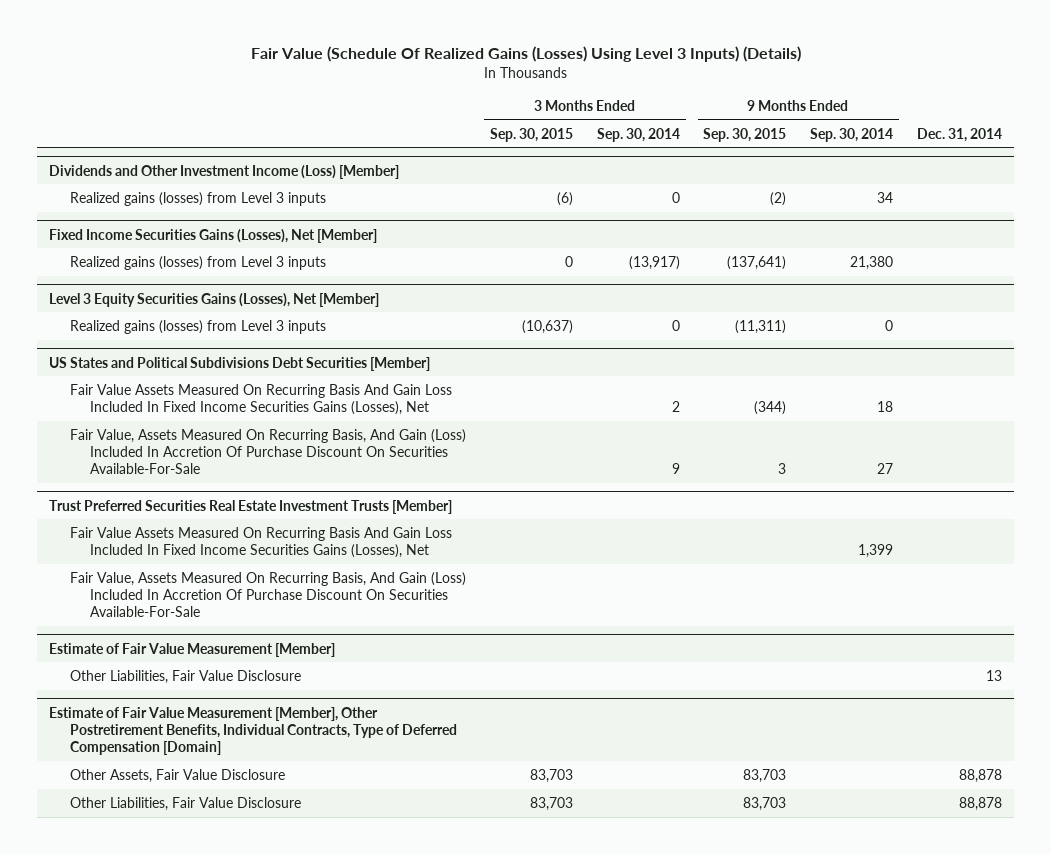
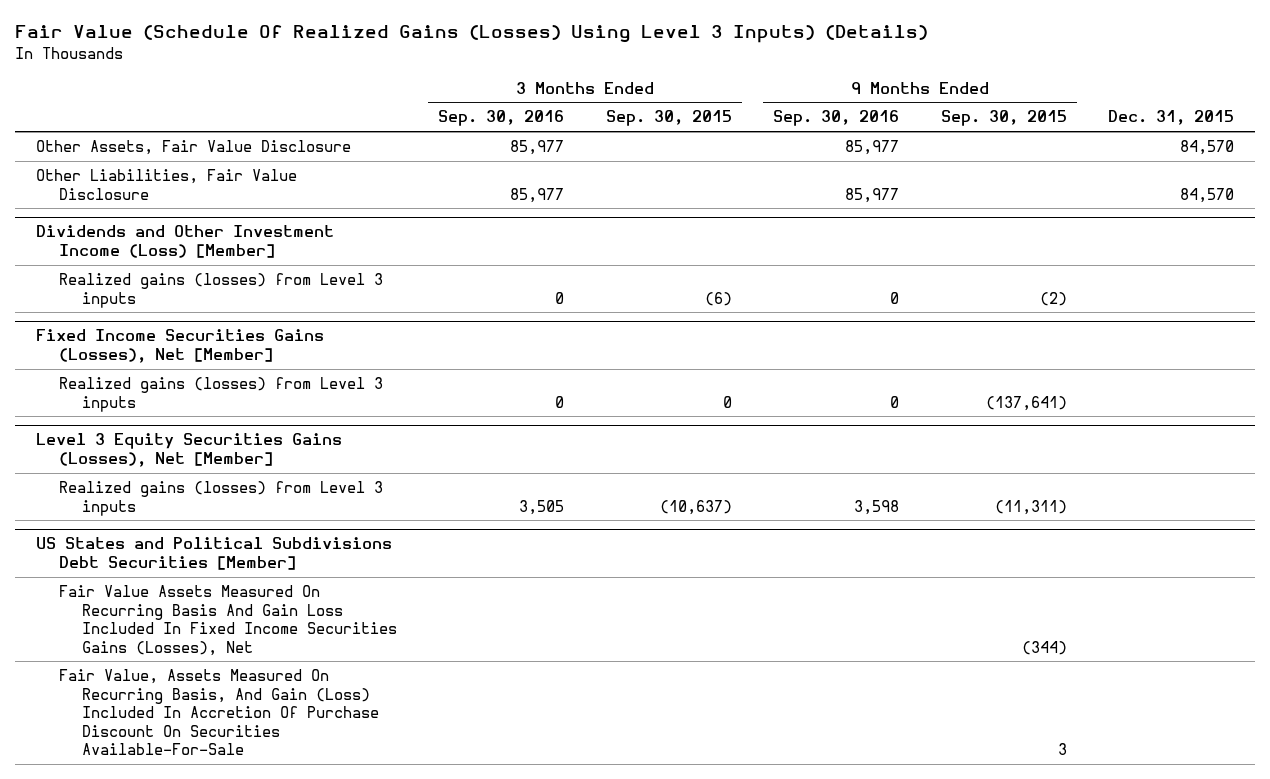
[596,127,680,142] Sep. 30, 2014 -> none
[810,127,894,142] Sep. 30, 2014 -> none
[917,127,1003,142] Dec. 31, 2014 -> none
none -> [438,110,565,127] Sep. 30, 2016
none -> [773,110,900,127] Sep. 30, 2016
none -> [1108,110,1235,126] Dec. 31, 2015
none -> [35,140,351,156] Other Assets, Fair Value Disclosure
none -> [35,169,297,200] Other Liabilities, Fair Value Disclosure
[48,499,452,514] Trust Preferred Securities Real Estate Investment Trusts [Member] -> none
[69,526,452,559] Fair Value Assets Measured On Recurring Basis And Gain Loss Included In Fixed Income Securities Gains (Losses), Net -> none
[69,571,466,618] Fair Value, Assets Measured On Recurring Basis, And Gain (Loss) Included In Accretion Of Purchase Discount On Securities Available-For-Sale -> none
[48,642,335,657] Estimate of Fair Value Measurement [Member] -> none
[69,669,301,684] Other Liabilities, Fair Value Disclosure -> none
[48,706,457,755] Estimate of Fair Value Measurement [Member], Other Postretirement Benefits, Individual Contracts, Type of Deferred Compensation [Domain] -> none
[69,768,285,783] Other Assets, Fair Value Disclosure -> none
[69,796,301,811] Other Liabilities, Fair Value Disclosure -> none

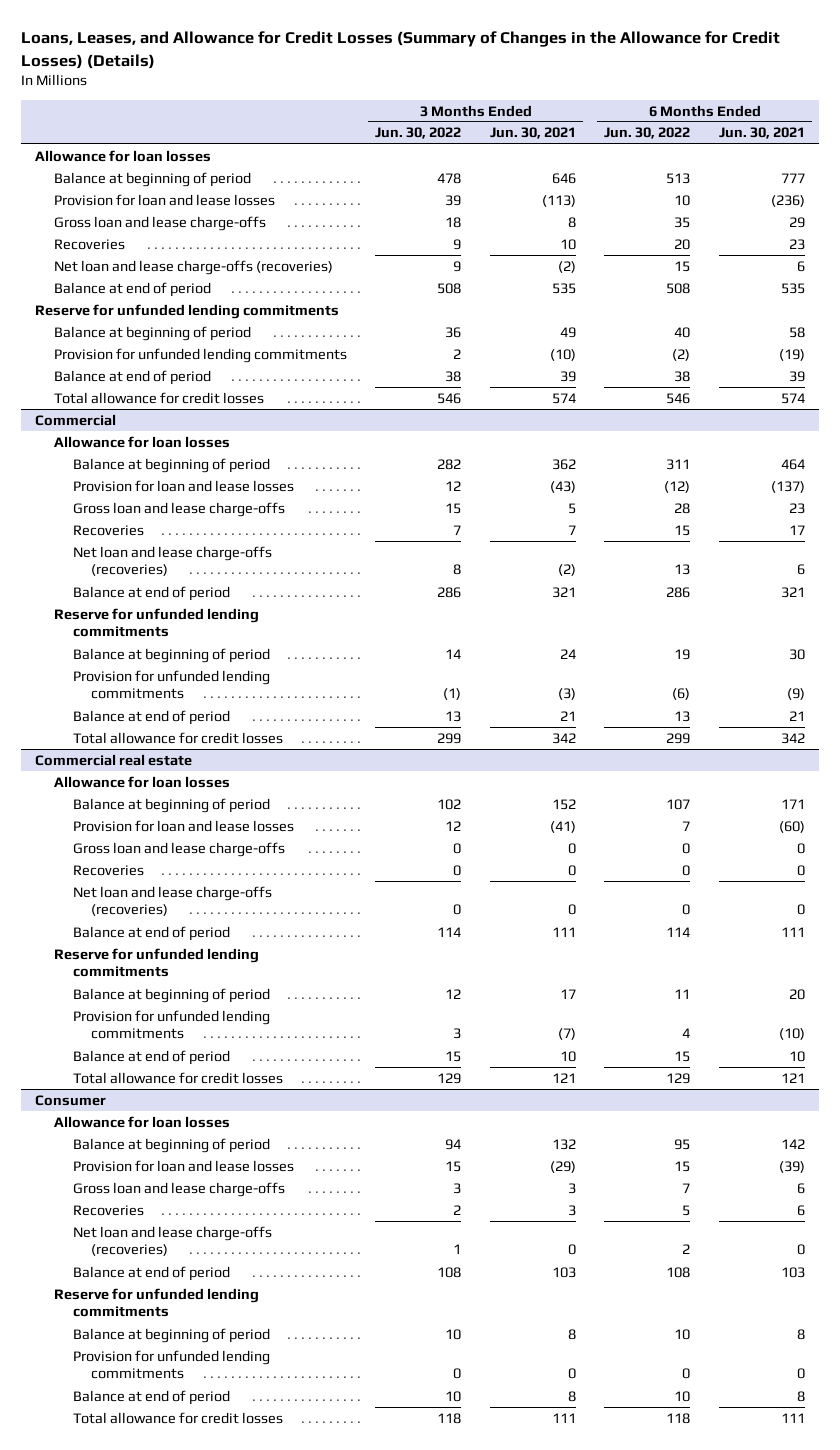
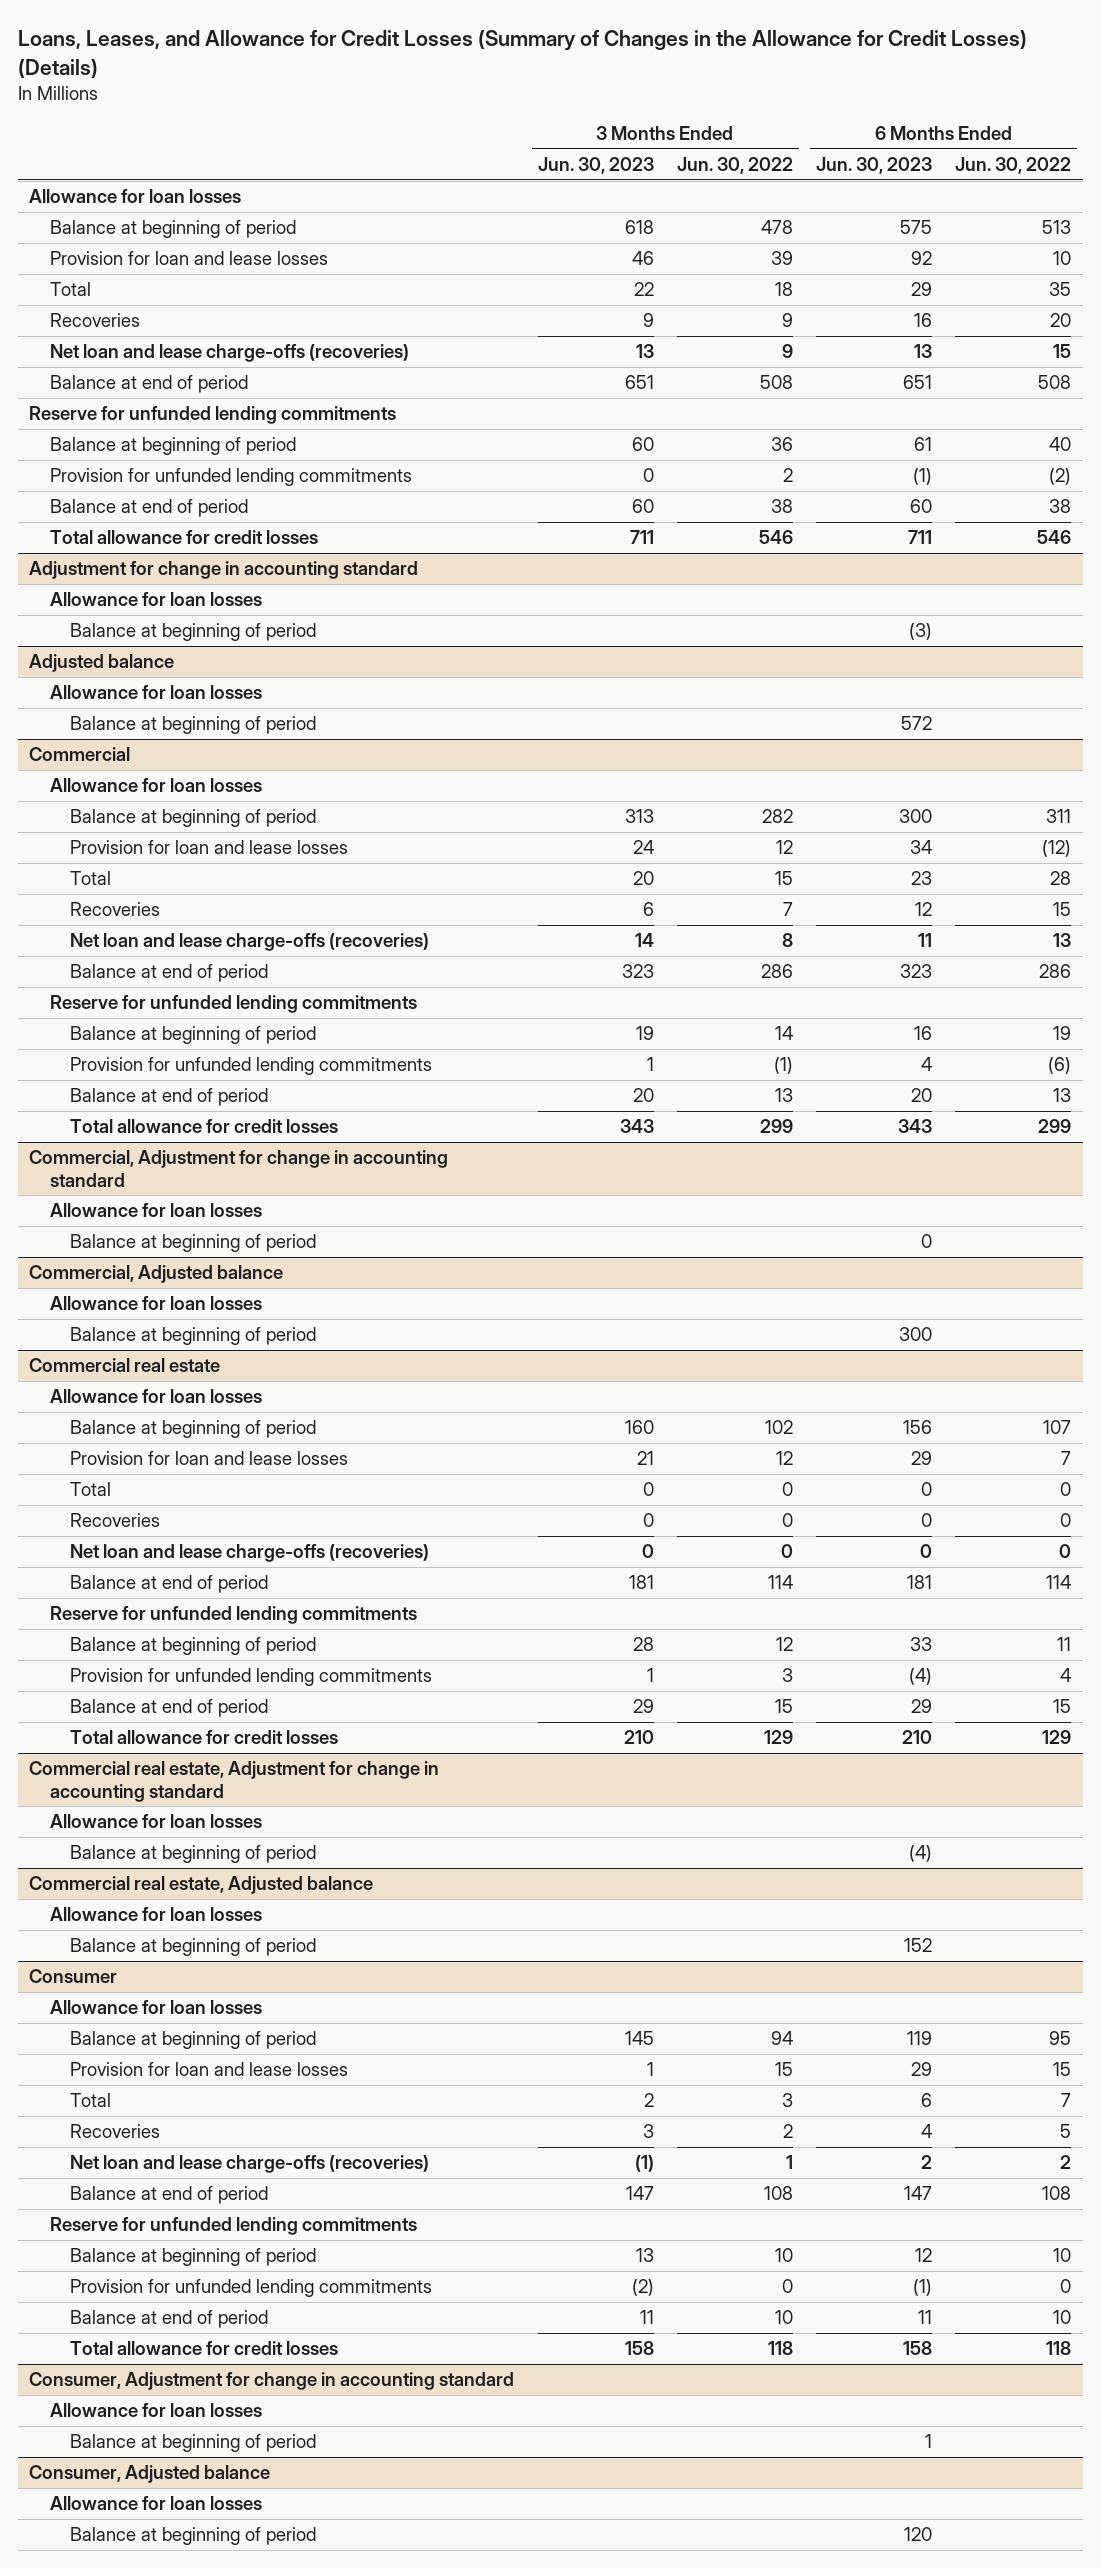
[489,127,576,140] Jun. 30, 2021 -> none
[718,127,805,140] Jun. 30, 2021 -> none
none -> [537,156,654,174] Jun. 30, 2023
none -> [815,156,932,174] Jun. 30, 2023
[53,215,266,231] Gross loan and lease charge-offs -> [49,282,91,297] Total
none -> [29,561,419,580] Adjustment for change in accounting standard
none -> [49,592,262,607] Allowance for loan losses
none -> [69,623,316,642] Balance at beginning of period
none -> [29,654,175,673] Adjusted balance
none -> [49,685,262,700] Allowance for loan losses
none -> [69,716,316,735] Balance at beginning of period
[72,501,285,517] Gross loan and lease charge-offs -> [69,871,111,886] Total
none -> [29,1150,449,1187] Commercial, Adjustment for change in accounting standard
none -> [49,1203,262,1218] Allowance for loan losses
none -> [69,1234,316,1253] Balance at beginning of period
none -> [29,1265,284,1284] Commercial, Adjusted balance
none -> [49,1296,262,1311] Allowance for loan losses
none -> [69,1327,316,1346] Balance at beginning of period
[72,841,285,857] Gross loan and lease charge-offs -> [69,1482,111,1497] Total
none -> [29,1761,440,1802] Commercial real estate, Adjustment for change in accounting standard
none -> [49,1814,262,1829] Allowance for loan losses
none -> [69,1845,316,1864] Balance at beginning of period
none -> [29,1876,374,1895] Commercial real estate, Adjusted balance
none -> [49,1907,262,1922] Allowance for loan losses
none -> [69,1938,316,1957] Balance at beginning of period
[72,1181,285,1197] Gross loan and lease charge-offs -> [69,2093,111,2108] Total
none -> [29,2372,515,2391] Consumer, Adjustment for change in accounting standard
none -> [49,2403,262,2418] Allowance for loan losses
none -> [69,2434,316,2453] Balance at beginning of period
none -> [29,2465,271,2484] Consumer, Adjusted balance
none -> [49,2496,262,2511] Allowance for loan losses
none -> [69,2527,316,2546] Balance at beginning of period

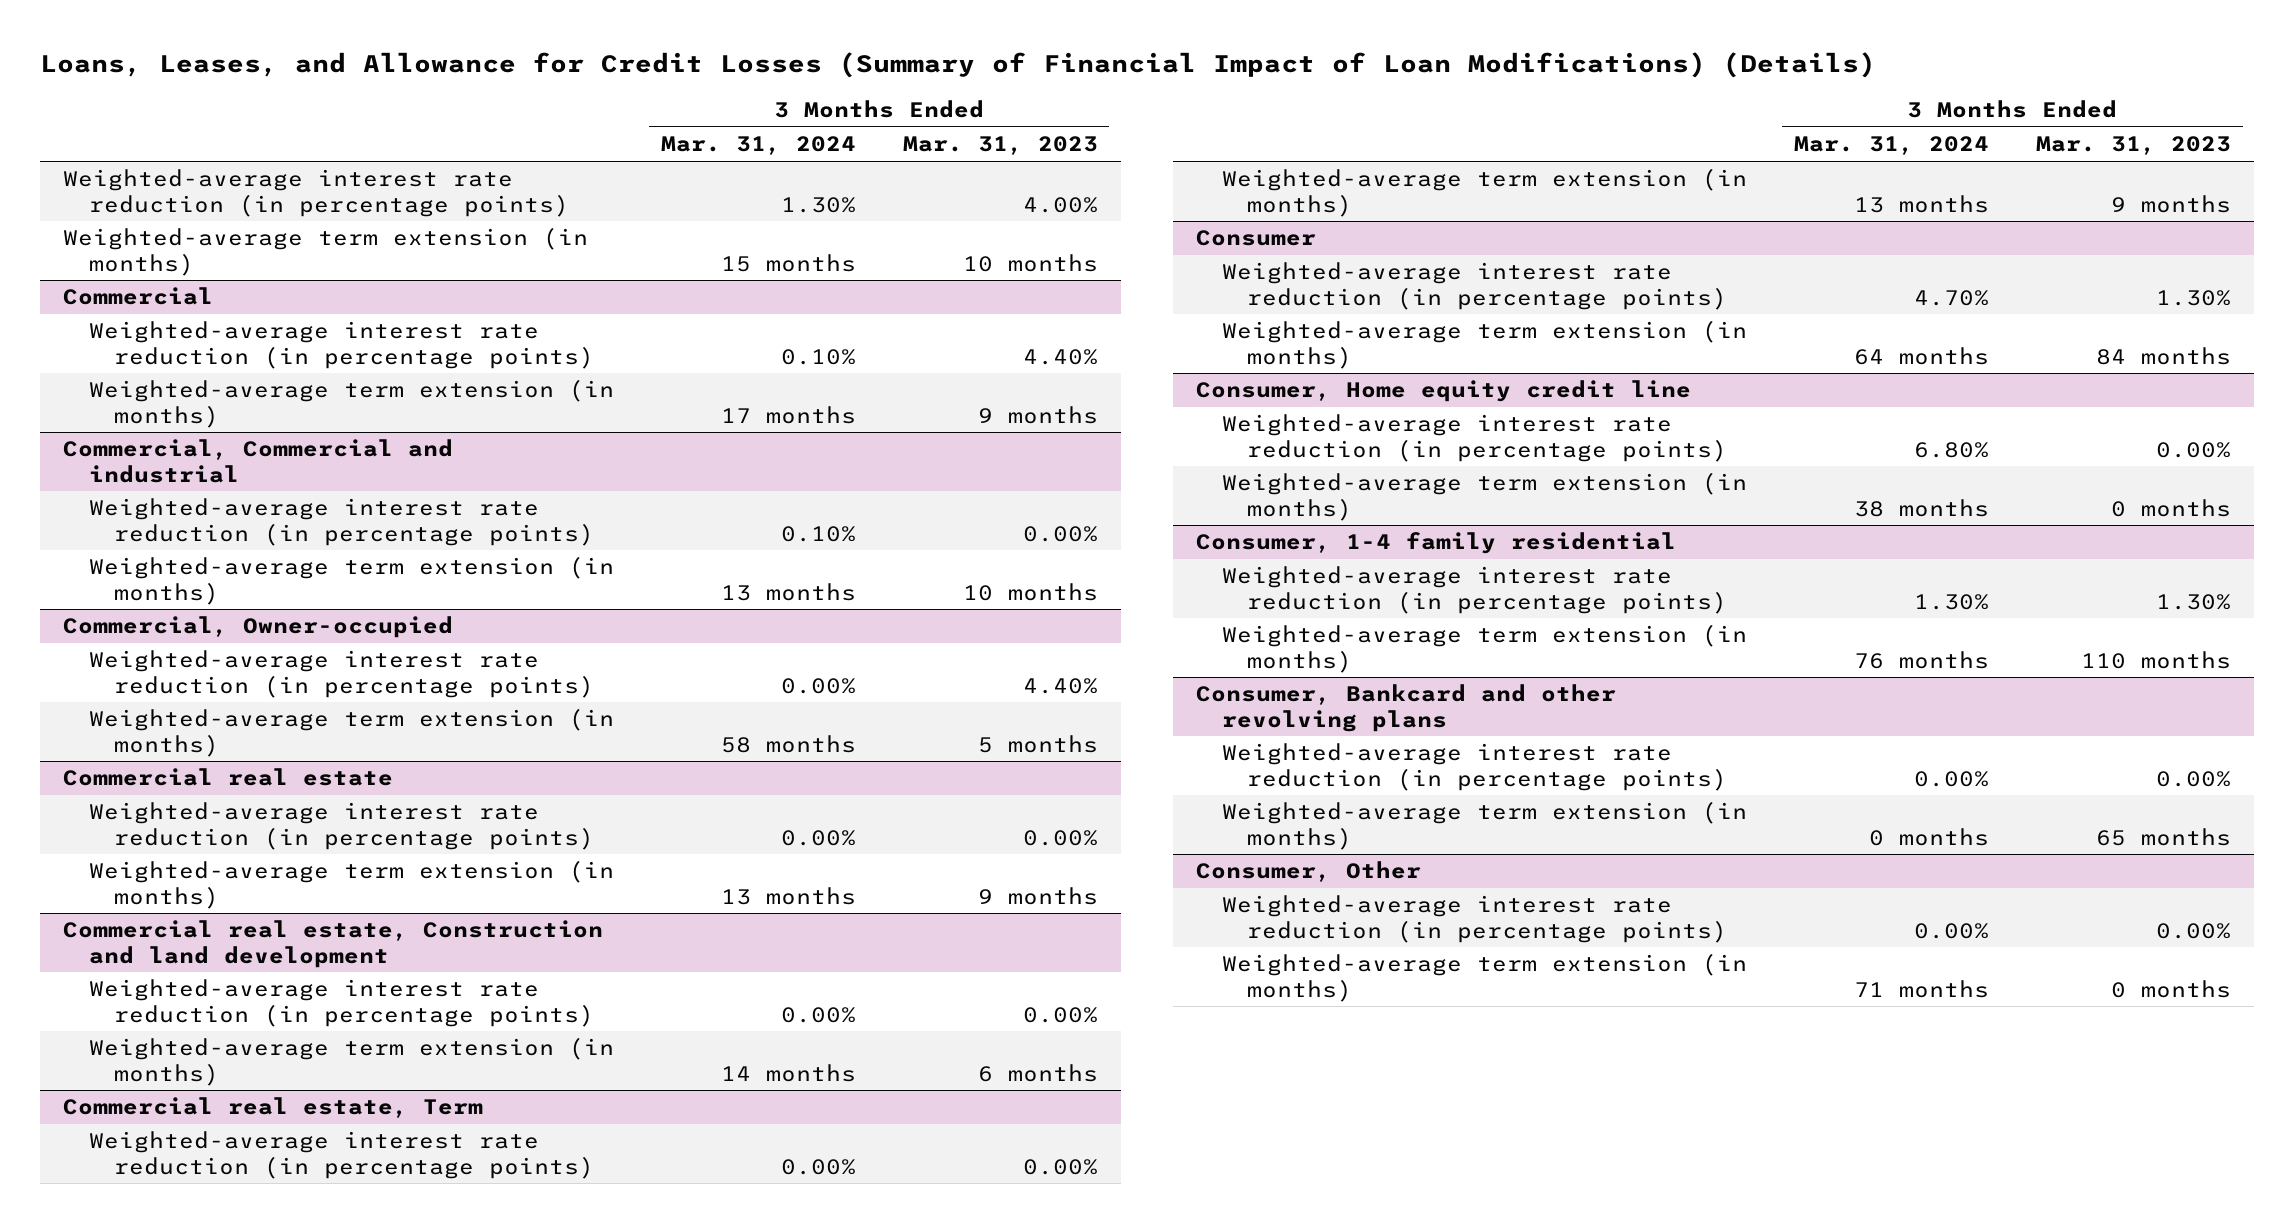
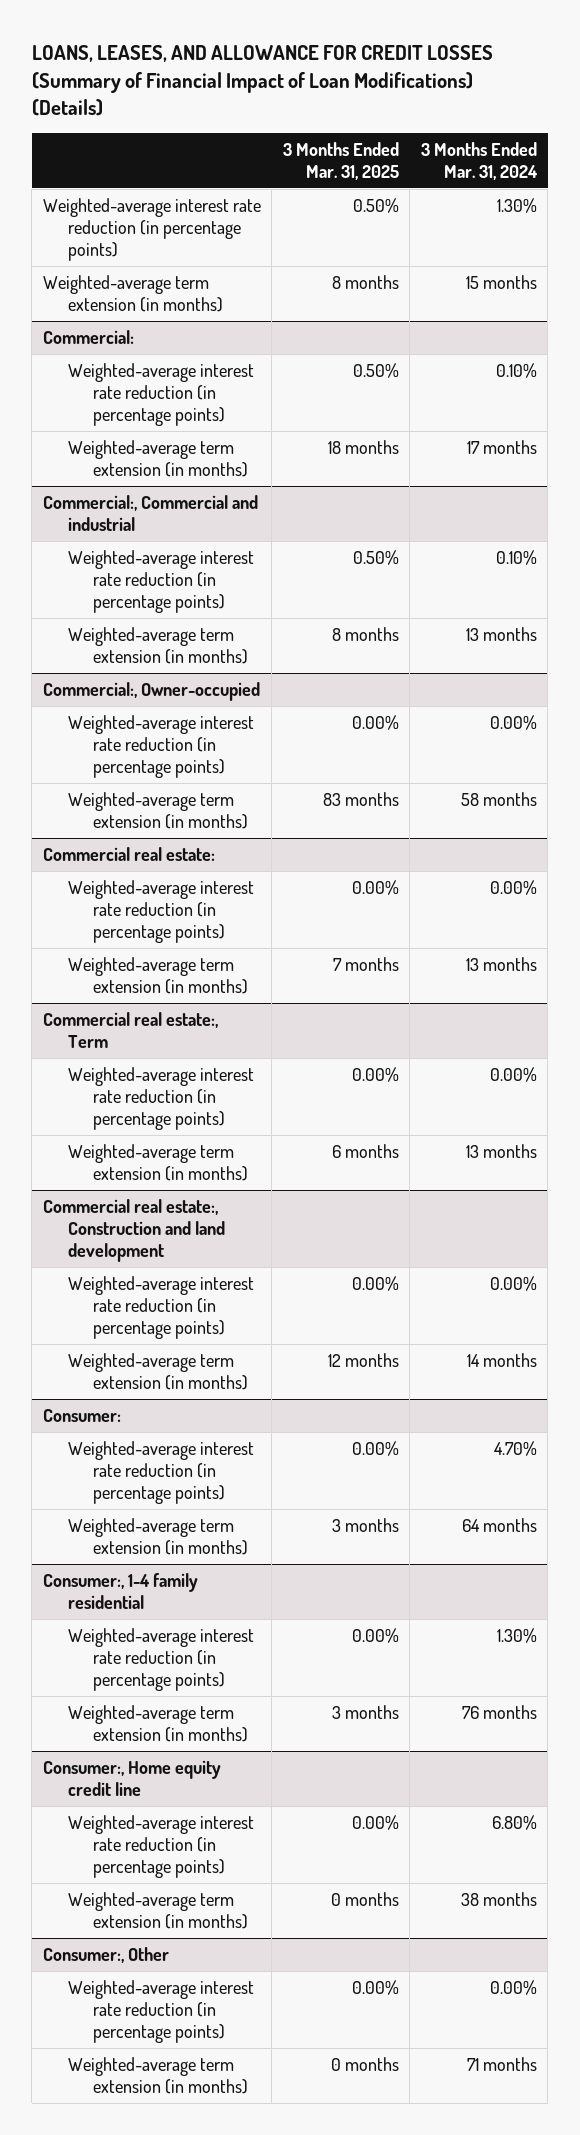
[39,52,1876,79] Loans, Leases, and Allowance for Credit Losses (Summary of Financial Impact of Loan Modifications) (Details) -> [31,44,493,117] LOANS, LEASES, AND ALLOWANCE FOR CREDIT LOSSES (Summary of Financial Impact of Loan Modifications) (Details)
[902,136,1098,156] Mar. 31, 2023 -> none
none -> [282,142,399,181] 3 Months Ended Mar. 31, 2025
[63,287,214,306] Commercial -> [42,329,134,344] Commercial:
[63,439,454,483] Commercial, Commercial and industrial -> [42,494,258,531] Commercial:, Commercial and industrial
[63,616,454,639] Commercial, Owner-occupied -> [42,681,260,701] Commercial:, Owner-occupied
[63,768,394,787] Commercial real estate -> [42,846,215,861] Commercial real estate:
[63,920,604,968] Commercial real estate, Construction and land development -> none
[88,979,595,1027] Weighted-average interest rate reduction (in percentage points) -> none
[88,1037,614,1086] Weighted-average term extension (in months) -> none
[63,1097,484,1119] Commercial real estate, Term -> [42,1011,218,1048] Commercial real estate:, Term
none -> [42,1198,226,1262] Commercial real estate:, Construction and land development
none -> [68,1275,255,1339] Weighted-average interest rate reduction (in percentage points)
none -> [68,1352,249,1390] Weighted-average term extension (in months)
[1196,230,1317,247] Consumer -> [42,1408,121,1422] Consumer:
[1196,380,1692,403] Consumer, Home equity credit line -> none
[1221,414,1728,462] Weighted-average interest rate reduction (in percentage points) -> none
[1221,472,1747,521] Weighted-average term extension (in months) -> none
[1196,532,1677,555] Consumer, 1-4 family residential -> [42,1572,198,1609] Consumer:, 1-4 family residential
[1196,684,1617,732] Consumer, Bankcard and other revolving plans -> none
none -> [42,1759,221,1796] Consumer:, Home equity credit line
[1913,770,1989,787] 0.00% -> [491,1814,537,1830] 6.80%
[1868,827,1989,846] 0 months -> [460,1891,537,1906] 38 months
[1196,861,1422,883] Consumer, Other -> [42,1946,169,1963] Consumer:, Other

